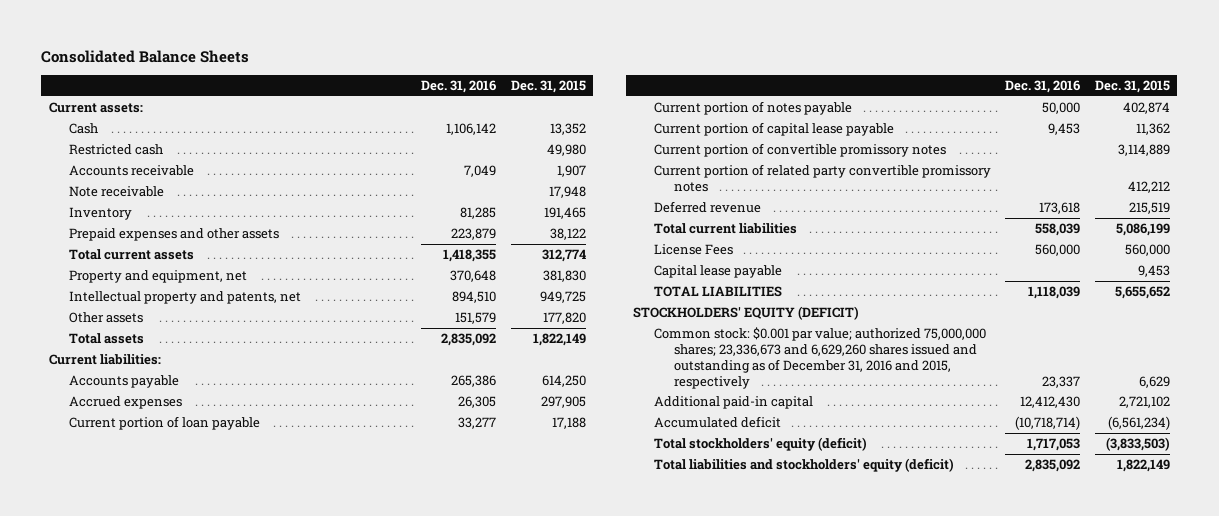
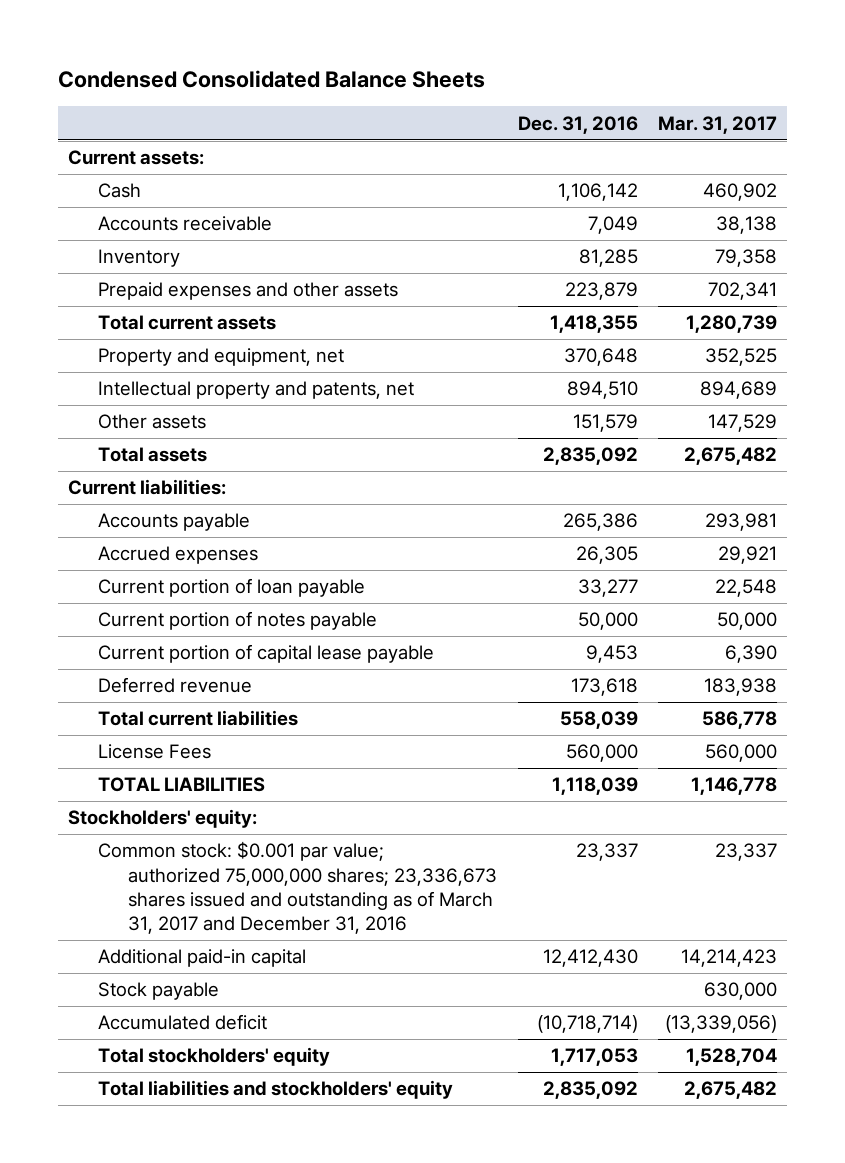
[41,49,250,63] Consolidated Balance Sheets -> [57,70,485,89] Condensed Consolidated Balance Sheets
[510,79,586,93] Dec. 31, 2015 -> none
none -> [657,115,777,134] Mar. 31, 2017
[69,144,164,156] Restricted cash -> none
[69,186,165,198] Note receivable -> none
[653,143,946,158] Current portion of convertible promissory notes -> none
[653,164,991,193] Current portion of related party convertible promissory notes -> none
[653,265,782,279] Capital lease payable -> none
[633,306,860,321] STOCKHOLDERS' EQUITY (DEFICIT) -> [67,809,257,829] Stockholders' equity:
[653,327,986,389] Common stock: $0.001 par value; authorized 75,000,000 shares; 23,336,673 and 6,629,260 shares issued and outstanding as of December 31, 2016 and 2015, respectively -> [97,841,498,934] Common stock: $0.001 par value; authorized 75,000,000 shares; 23,336,673 shares issued and outstanding as of March 31, 2017 and December 31, 2016
none -> [97,982,219,1001] Stock payable
[653,437,867,452] Total stockholders' equity (deficit) -> [97,1047,330,1067] Total stockholders' equity
[653,458,954,473] Total liabilities and stockholders' equity (deficit) -> [97,1080,453,1100] Total liabilities and stockholders' equity

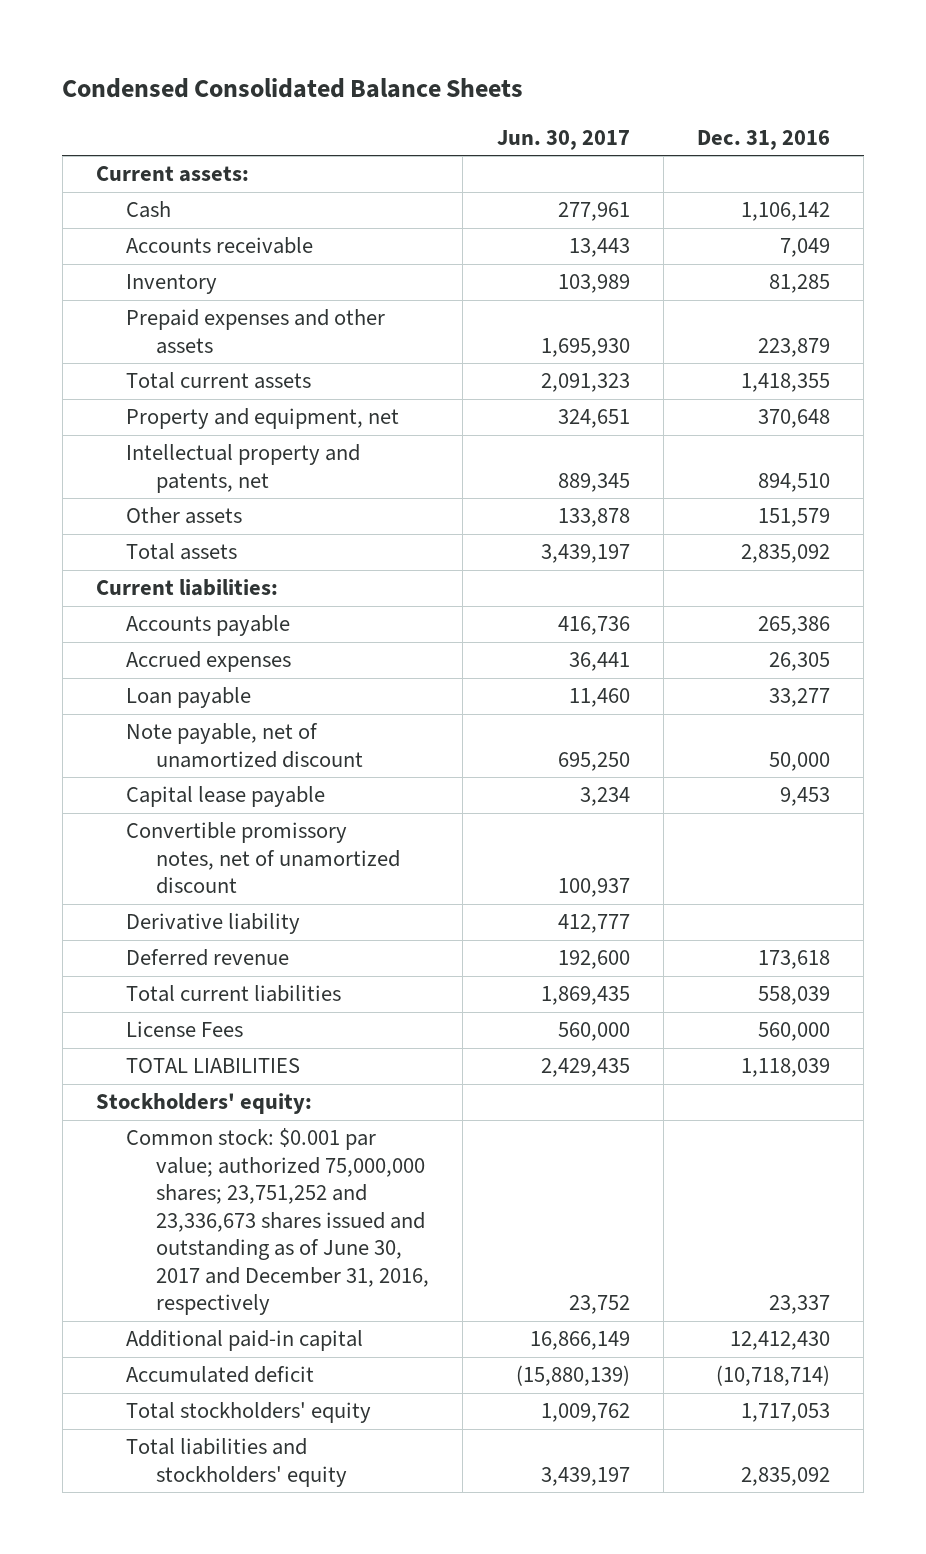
[657,115,777,134] Mar. 31, 2017 -> none
none -> [496,130,630,151] Jun. 30, 2017
[97,611,377,631] Current portion of notes payable -> none
[97,578,365,598] Current portion of loan payable -> [126,687,252,709] Loan payable
none -> [126,723,364,768] Note payable, net of unamortized discount
[97,644,434,664] Current portion of capital lease payable -> [126,786,326,808] Capital lease payable
none -> [126,822,401,895] Convertible promissory notes, net of unamortized discount
none -> [126,913,301,935] Derivative liability
[97,841,498,934] Common stock: $0.001 par value; authorized 75,000,000 shares; 23,336,673 shares issued and outstanding as of March 31, 2017 and December 31, 2016 -> [126,1128,430,1316] Common stock: $0.001 par value; authorized 75,000,000 shares; 23,751,252 and 23,336,673 shares issued and outstanding as of June 30, 2017 and December 31, 2016, respectively
[97,982,219,1001] Stock payable -> none

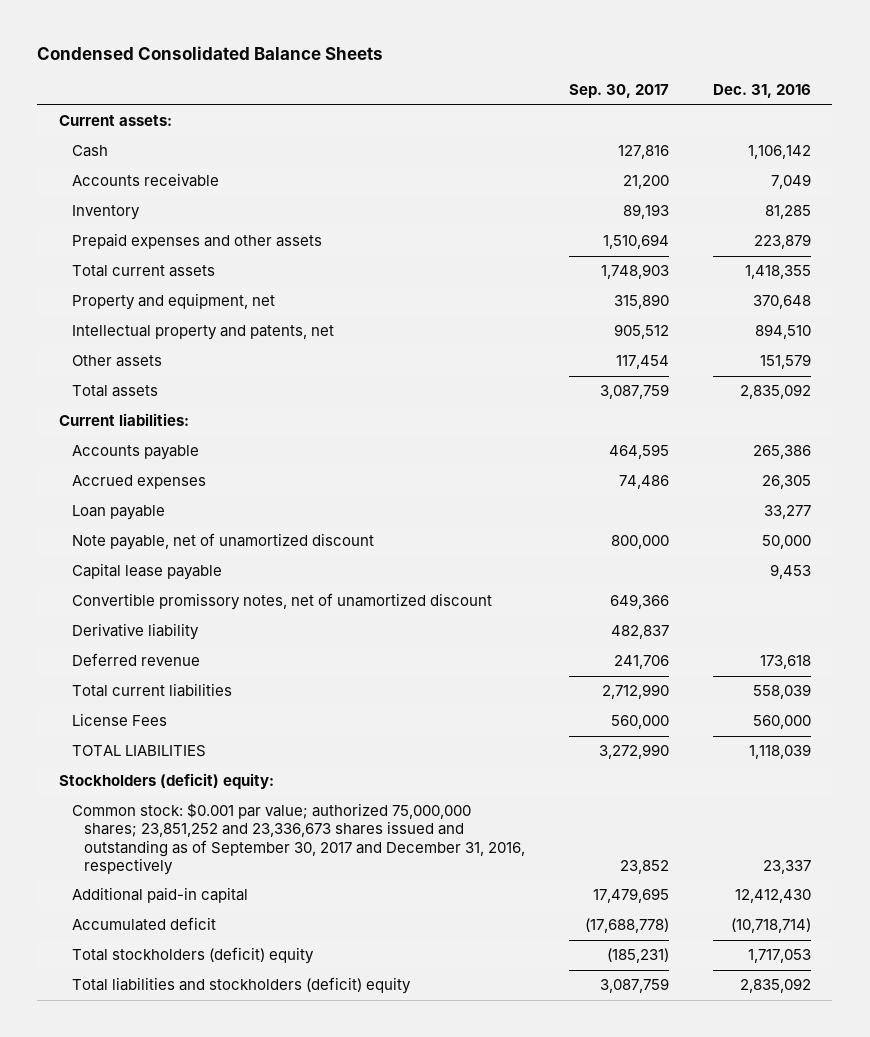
[496,130,630,151] Jun. 30, 2017 -> none
none -> [568,84,669,99] Sep. 30, 2017
[95,1093,312,1115] Stockholders' equity: -> [59,773,275,790] Stockholders (deficit) equity:
[126,1128,430,1316] Common stock: $0.001 par value; authorized 75,000,000 shares; 23,751,252 and 23,336,673 shares issued and outstanding as of June 30, 2017 and December 31, 2016, respectively -> [71,803,526,876] Common stock: $0.001 par value; authorized 75,000,000 shares; 23,851,252 and 23,336,673 shares issued and outstanding as of September 30, 2017 and December 31, 2016, respectively
[126,1402,372,1424] Total stockholders' equity -> [71,947,314,965] Total stockholders (deficit) equity
[126,1438,348,1487] Total liabilities and stockholders' equity -> [71,977,411,995] Total liabilities and stockholders (deficit) equity

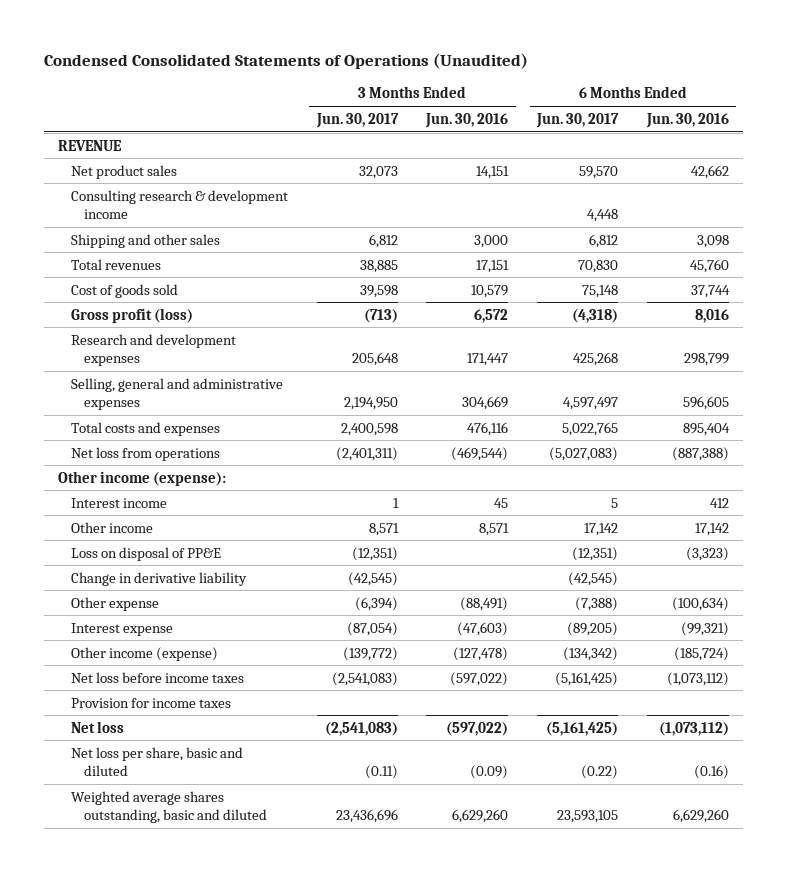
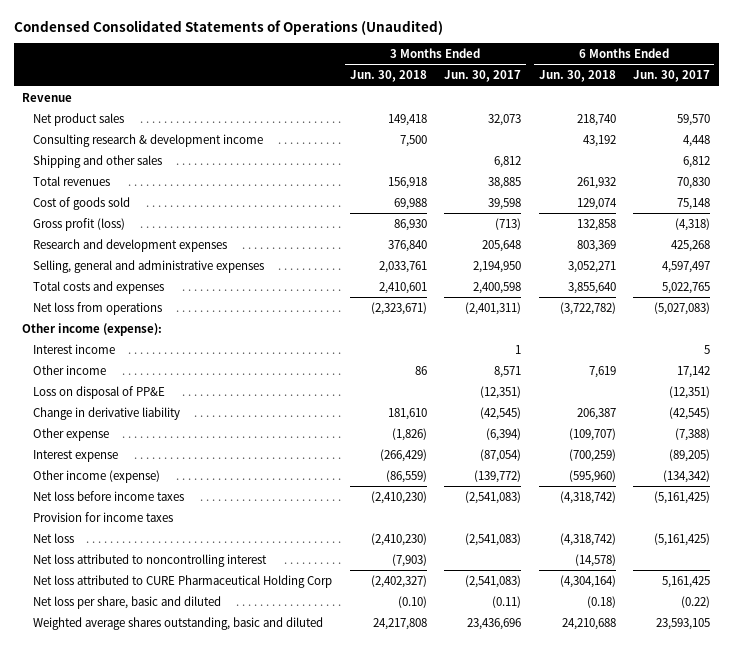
[425,112,509,128] Jun. 30, 2016 -> none
[645,112,729,128] Jun. 30, 2016 -> none
none -> [349,70,427,83] Jun. 30, 2018
none -> [538,70,616,83] Jun. 30, 2018
[57,139,122,151] REVENUE -> [22,92,73,102] Revenue
none -> [33,553,268,567] Net loss attributed to noncontrolling interest
none -> [33,574,333,588] Net loss attributed to CURE Pharmaceutical Holding Corp

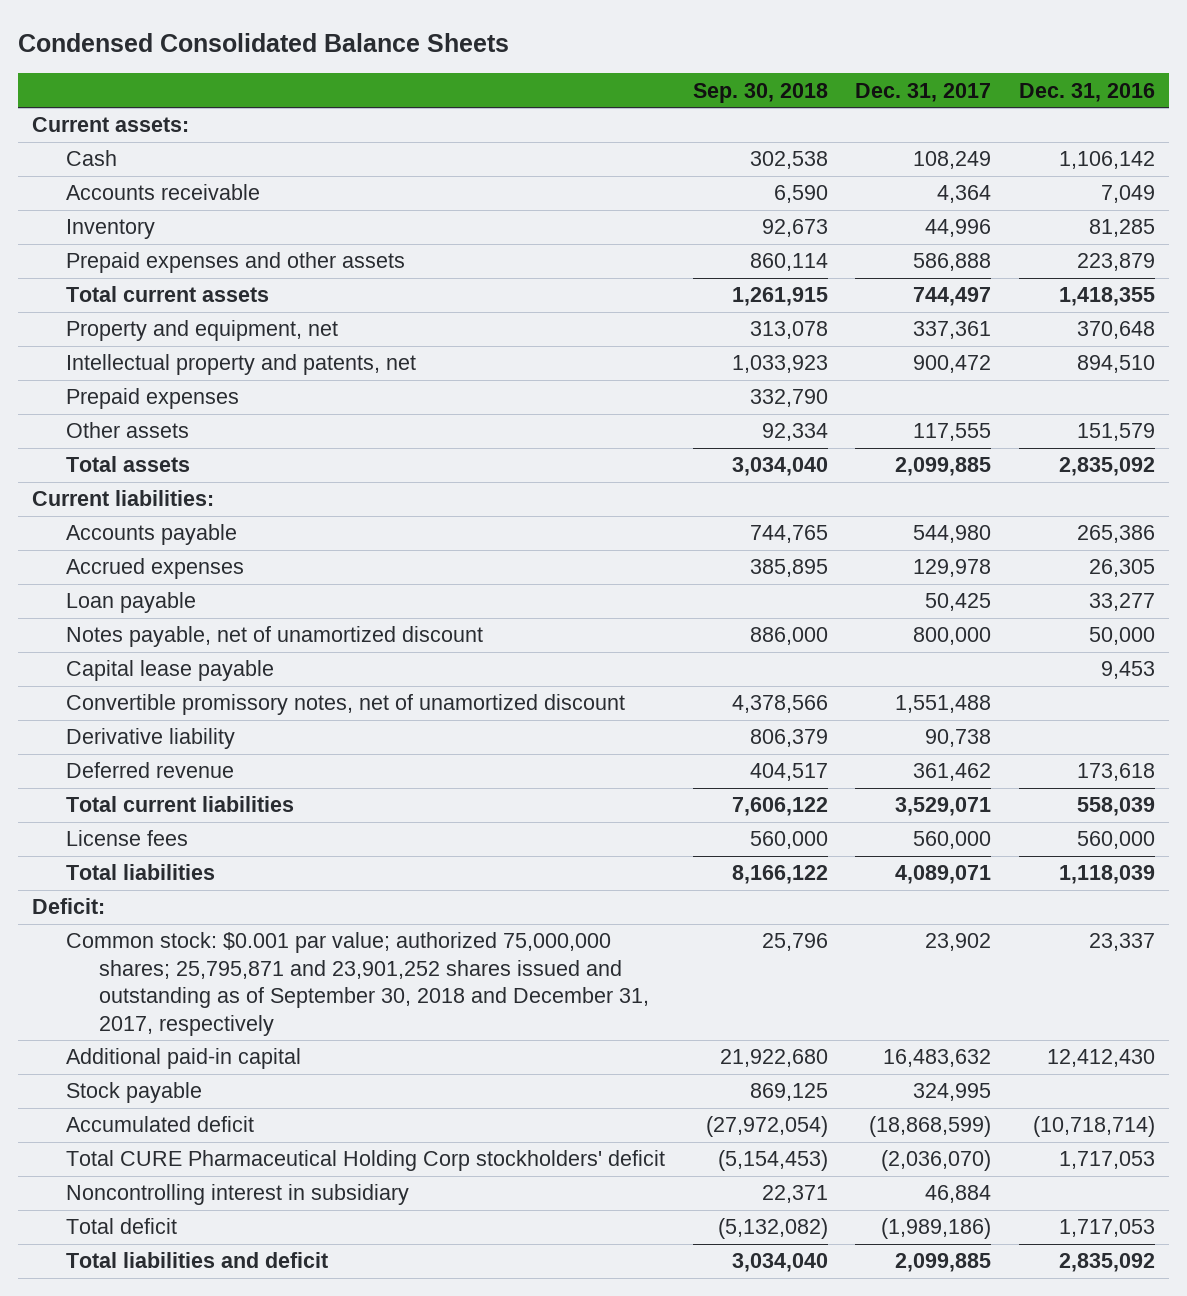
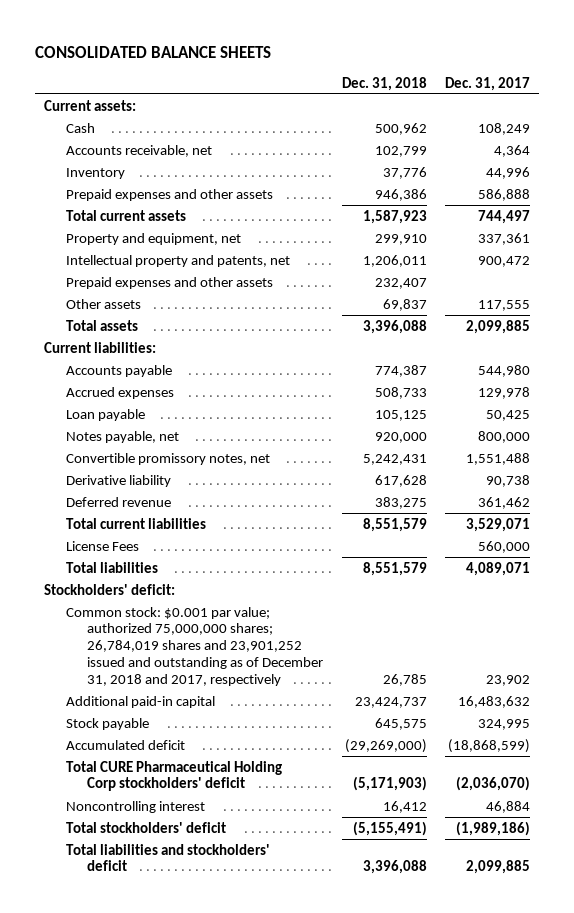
[18,32,510,52] Condensed Consolidated Balance Sheets -> [34,45,271,58] CONSOLIDATED BALANCE SHEETS
[692,82,828,103] Sep. 30, 2018 -> none
[1019,82,1156,102] Dec. 31, 2016 -> none
none -> [341,76,427,91] Dec. 31, 2018
[65,184,260,201] Accounts receivable -> [65,144,212,157] Accounts receivable, net
[65,388,239,410] Prepaid expenses -> none
none -> [65,276,273,289] Prepaid expenses and other assets
[65,660,274,682] Capital lease payable -> none
[65,626,483,648] Notes payable, net of unamortized discount -> [65,430,179,443] Notes payable, net
[65,694,625,716] Convertible promissory notes, net of unamortized discount -> [65,452,270,465] Convertible promissory notes, net
[65,830,188,847] License fees -> [65,540,139,551] License Fees
[32,898,106,915] Deficit: -> [43,583,175,595] Stockholders' deficit:
[65,932,650,1036] Common stock: $0.001 par value; authorized 75,000,000 shares; 25,795,871 and 23,901,252 shares issued and outstanding as of September 30, 2018 and December 31, 2017, respectively -> [65,606,324,686] Common stock: $0.001 par value; authorized 75,000,000 shares; 26,784,019 shares and 23,901,252 issued and outstanding as of December 31, 2018 and 2017, respectively
[65,1184,409,1206] Noncontrolling interest in subsidiary -> [65,800,205,813] Noncontrolling interest
[65,1218,177,1235] Total deficit -> [65,821,226,833] Total stockholders' deficit
[65,1252,328,1269] Total liabilities and deficit -> [65,843,270,872] Total liabilities and stockholders' deficit

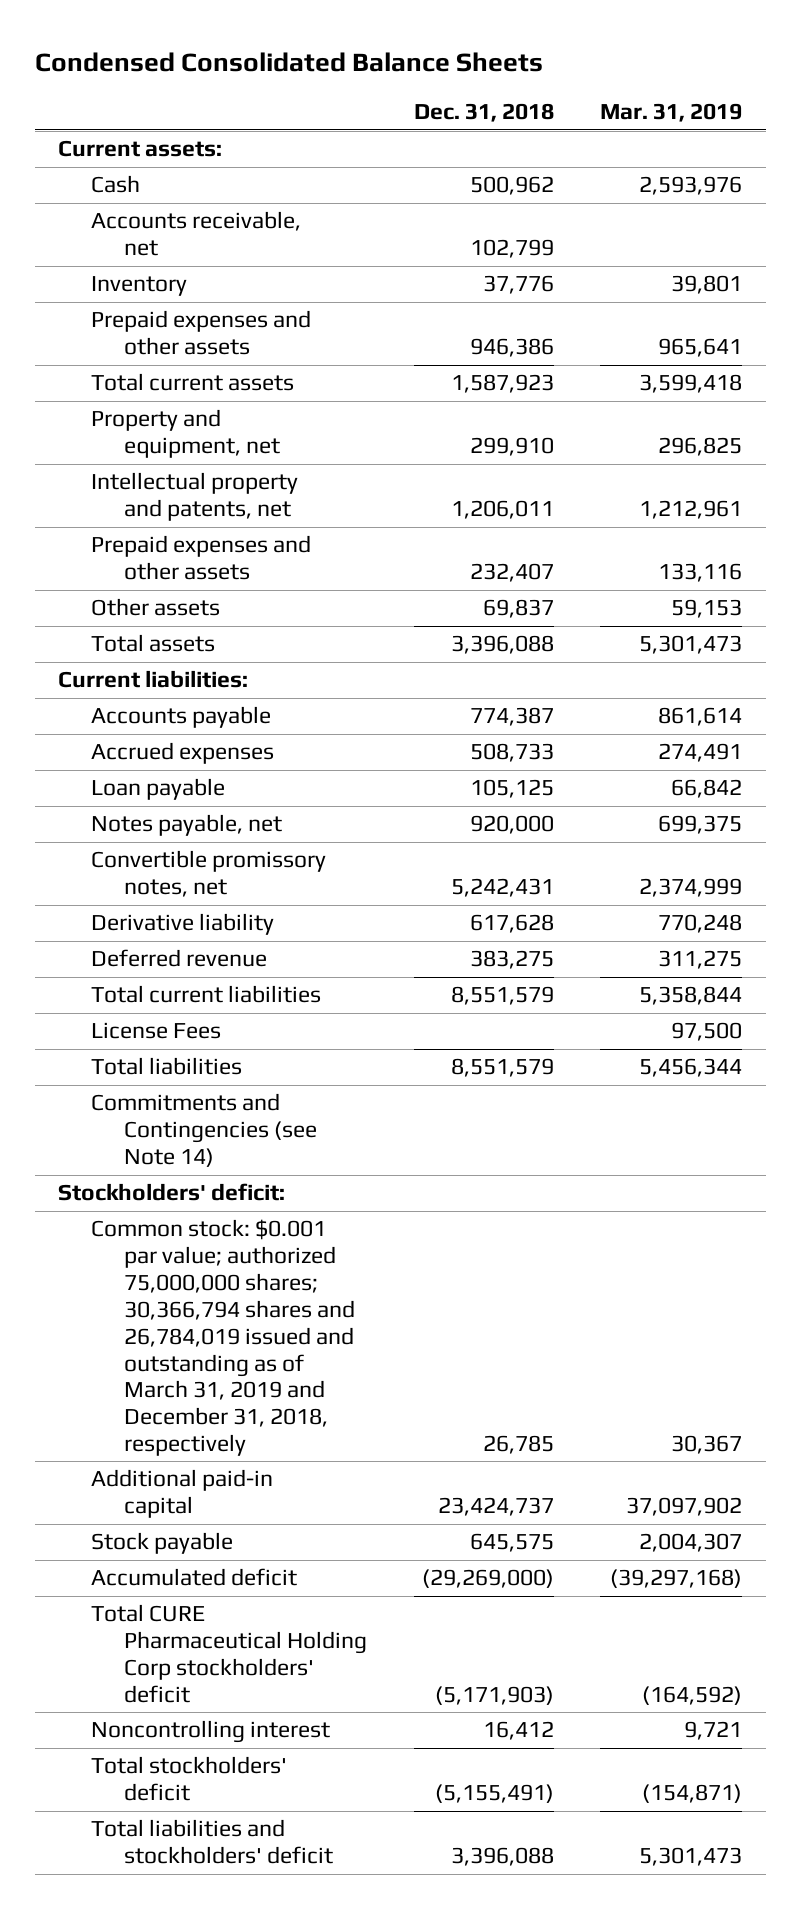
[34,45,271,58] CONSOLIDATED BALANCE SHEETS -> [35,51,544,72] Condensed Consolidated Balance Sheets
[444,76,530,91] Dec. 31, 2017 -> none
none -> [600,103,743,123] Mar. 31, 2019
none -> [91,1093,318,1168] Commitments and Contingencies (see Note 14)
[65,606,324,686] Common stock: $0.001 par value; authorized 75,000,000 shares; 26,784,019 shares and 23,901,252 issued and outstanding as of December 31, 2018 and 2017, respectively -> [91,1219,356,1457] Common stock: $0.001 par value; authorized 75,000,000 shares; 30,366,794 shares and 26,784,019 issued and outstanding as of March 31, 2019 and December 31, 2018, respectively

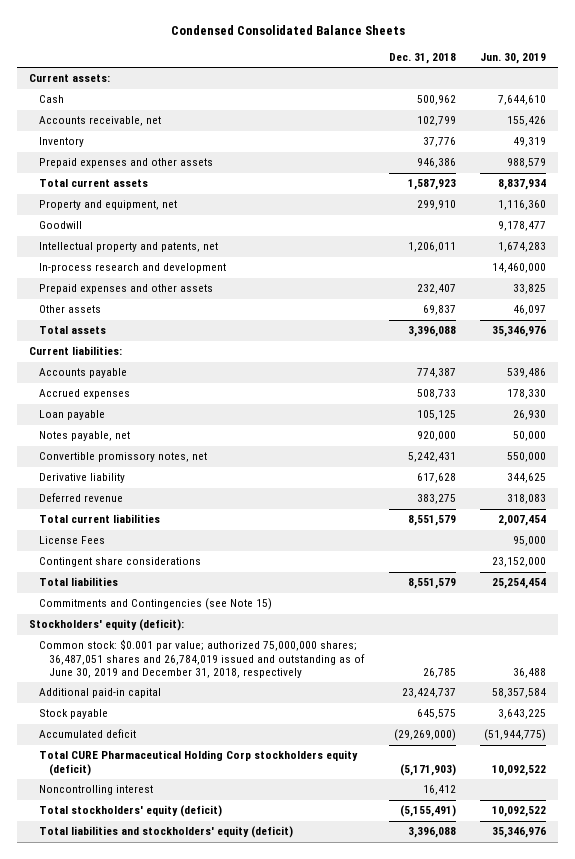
[600,103,743,123] Mar. 31, 2019 -> none
none -> [479,52,546,64] Jun. 30, 2019
none -> [39,221,83,230] Goodwill
none -> [39,263,227,274] In-process research and development
none -> [39,557,202,568] Contingent share considerations
[91,1093,318,1168] Commitments and Contingencies (see Note 14) -> [39,598,273,611] Commitments and Contingencies (see Note 15)
[58,1183,286,1202] Stockholders' deficit: -> [29,619,185,632] Stockholders' equity (deficit):
[91,1219,356,1457] Common stock: $0.001 par value; authorized 75,000,000 shares; 30,366,794 shares and 26,784,019 issued and outstanding as of March 31, 2019 and December 31, 2018, respectively -> [39,639,366,678] Common stock: $0.001 par value; authorized 75,000,000 shares; 36,487,051 shares and 26,784,019 issued and outstanding as of June 30, 2019 and December 31, 2018, respectively
[91,1604,368,1703] Total CURE Pharmaceutical Holding Corp stockholders' deficit -> [39,750,359,776] Total CURE Pharmaceutical Holding Corp stockholders equity (deficit)
[91,1756,288,1802] Total stockholders' deficit -> [39,805,223,818] Total stockholders' equity (deficit)
[91,1819,334,1865] Total liabilities and stockholders' deficit -> [39,826,294,839] Total liabilities and stockholders' equity (deficit)

